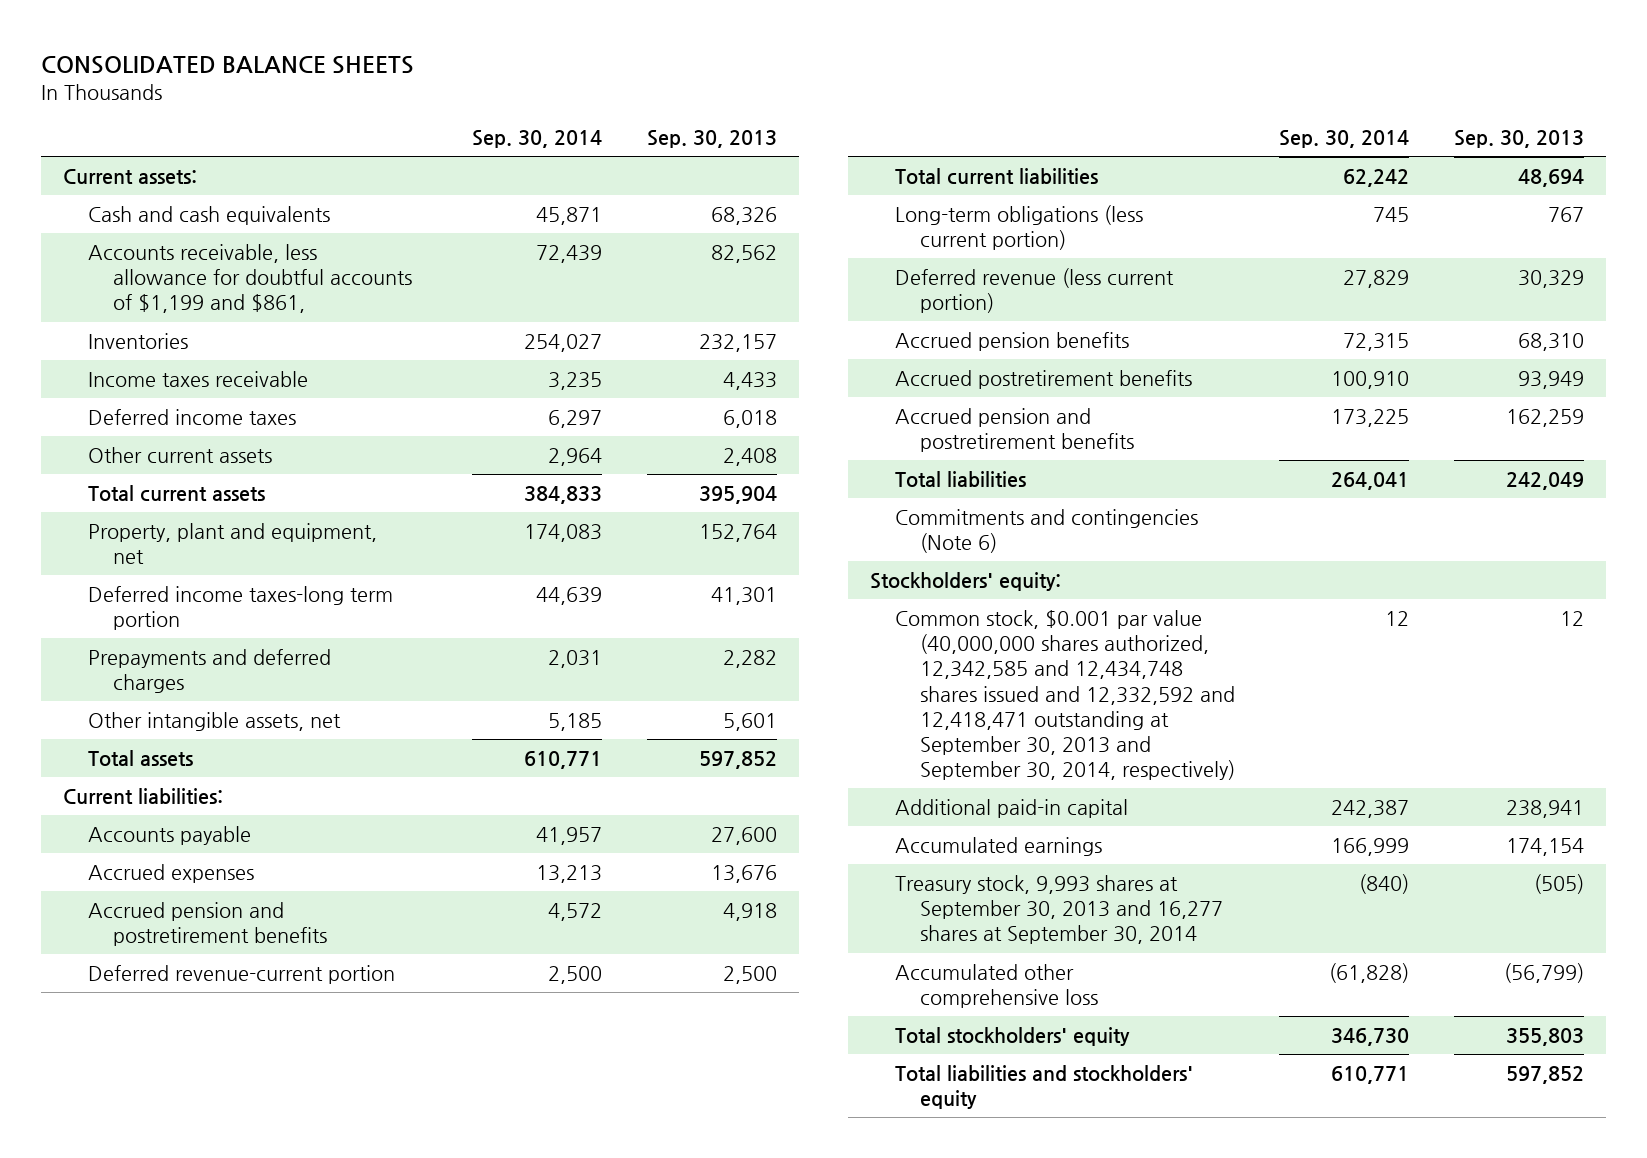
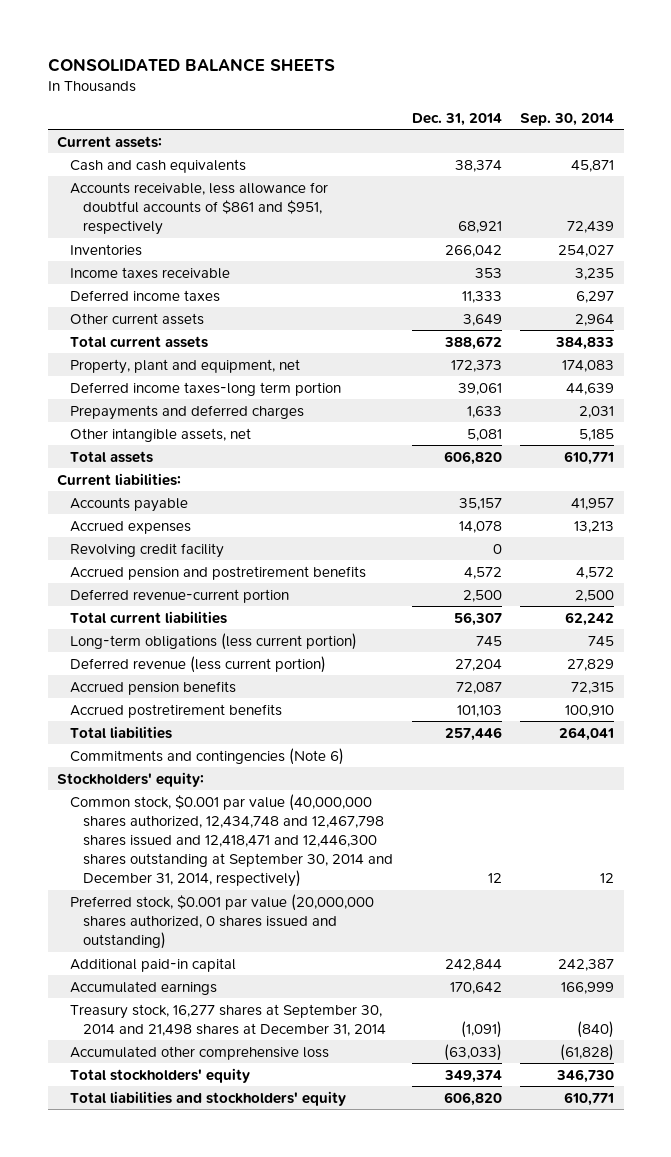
[646,130,777,149] Sep. 30, 2013 -> none
none -> [411,112,502,126] Dec. 31, 2014
[88,243,412,314] Accounts receivable, less allowance for doubtful accounts of $1,199 and $861, -> [70,181,329,236] Accounts receivable, less allowance for doubtful accounts of $861 and $951, respectively
none -> [70,542,225,558] Revolving credit facility
[895,407,1134,453] Accrued pension and postretirement benefits -> none
[895,609,1235,781] Common stock, $0.001 par value (40,000,000 shares authorized, 12,342,585 and 12,434,748 shares issued and 12,332,592 and 12,418,471 outstanding at September 30, 2013 and September 30, 2014, respectively) -> [70,793,393,888] Common stock, $0.001 par value (40,000,000 shares authorized, 12,434,748 and 12,467,798 shares issued and 12,418,471 and 12,446,300 shares outstanding at September 30, 2014 and December 31, 2014, respectively)
none -> [70,893,375,950] Preferred stock, $0.001 par value (20,000,000 shares authorized, 0 shares issued and outstanding)
[895,874,1223,945] Treasury stock, 9,993 shares at September 30, 2013 and 16,277 shares at September 30, 2014 -> [70,1003,386,1036] Treasury stock, 16,277 shares at September 30, 2014 and 21,498 shares at December 31, 2014

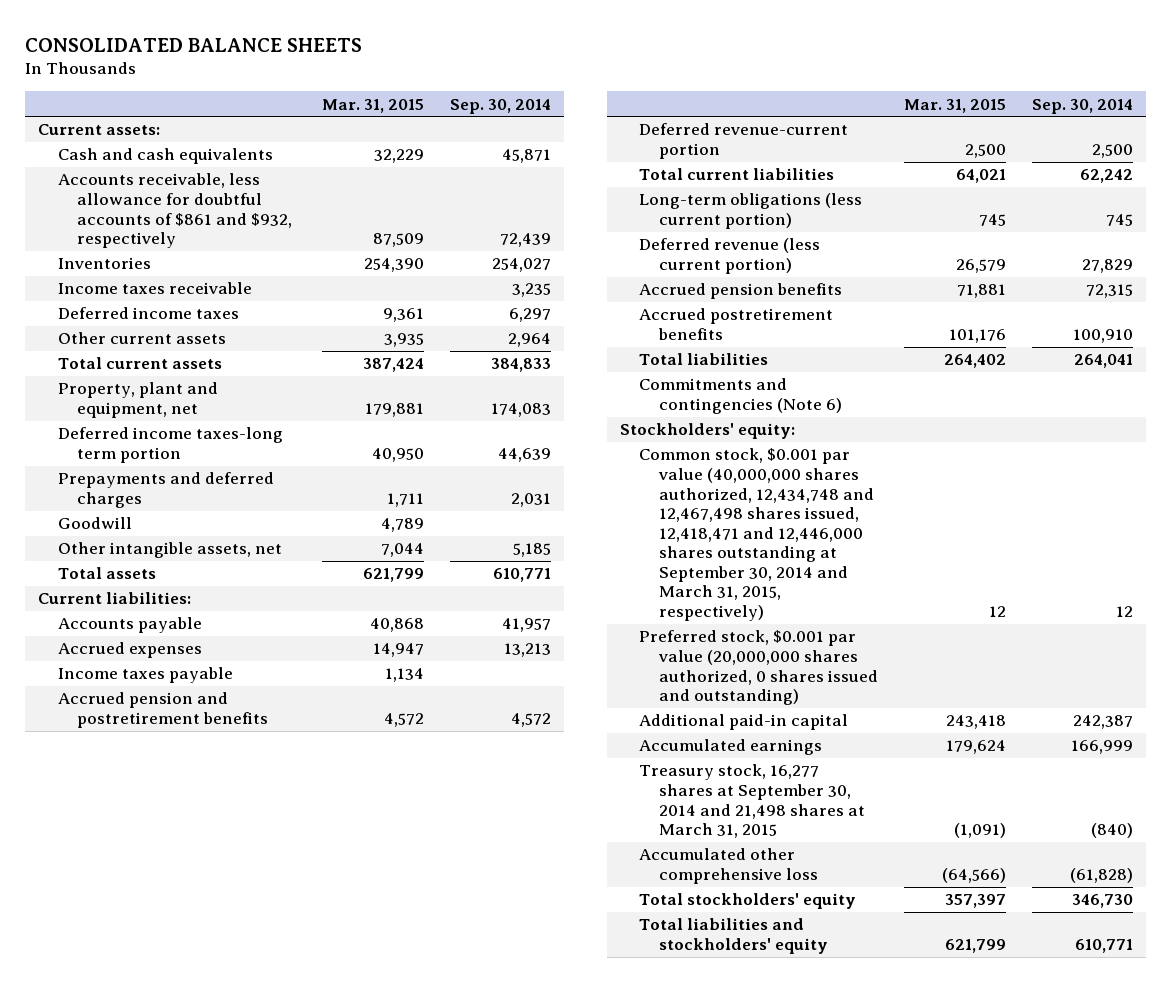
[411,112,502,126] Dec. 31, 2014 -> none
none -> [322,98,425,113] Mar. 31, 2015
[70,181,329,236] Accounts receivable, less allowance for doubtful accounts of $861 and $951, respectively -> [57,173,293,249] Accounts receivable, less allowance for doubtful accounts of $861 and $932, respectively
none -> [57,517,132,530] Goodwill
[70,542,225,558] Revolving credit facility -> none
none -> [57,667,233,684] Income taxes payable
[70,793,393,888] Common stock, $0.001 par value (40,000,000 shares authorized, 12,434,748 and 12,467,798 shares issued and 12,418,471 and 12,446,300 shares outstanding at September 30, 2014 and December 31, 2014, respectively) -> [639,448,874,621] Common stock, $0.001 par value (40,000,000 shares authorized, 12,434,748 and 12,467,498 shares issued, 12,418,471 and 12,446,000 shares outstanding at September 30, 2014 and March 31, 2015, respectively)
[70,1003,386,1036] Treasury stock, 16,277 shares at September 30, 2014 and 21,498 shares at December 31, 2014 -> [639,764,865,839] Treasury stock, 16,277 shares at September 30, 2014 and 21,498 shares at March 31, 2015

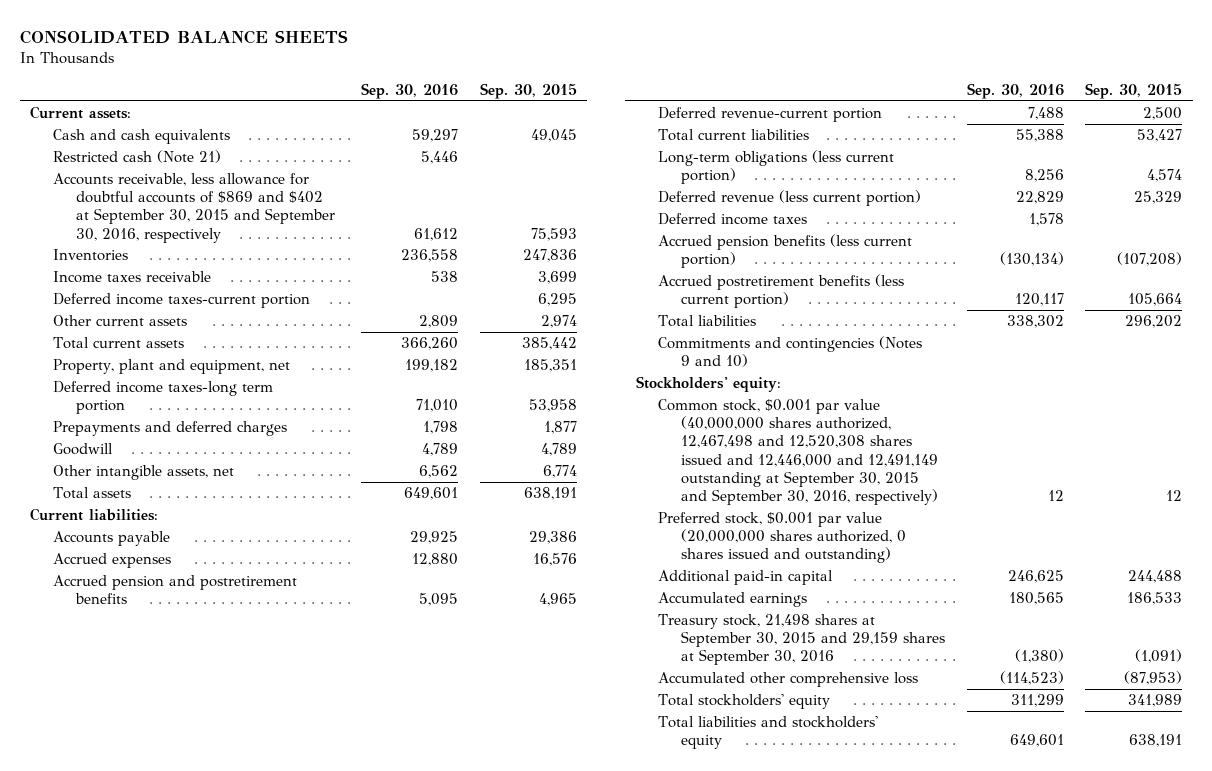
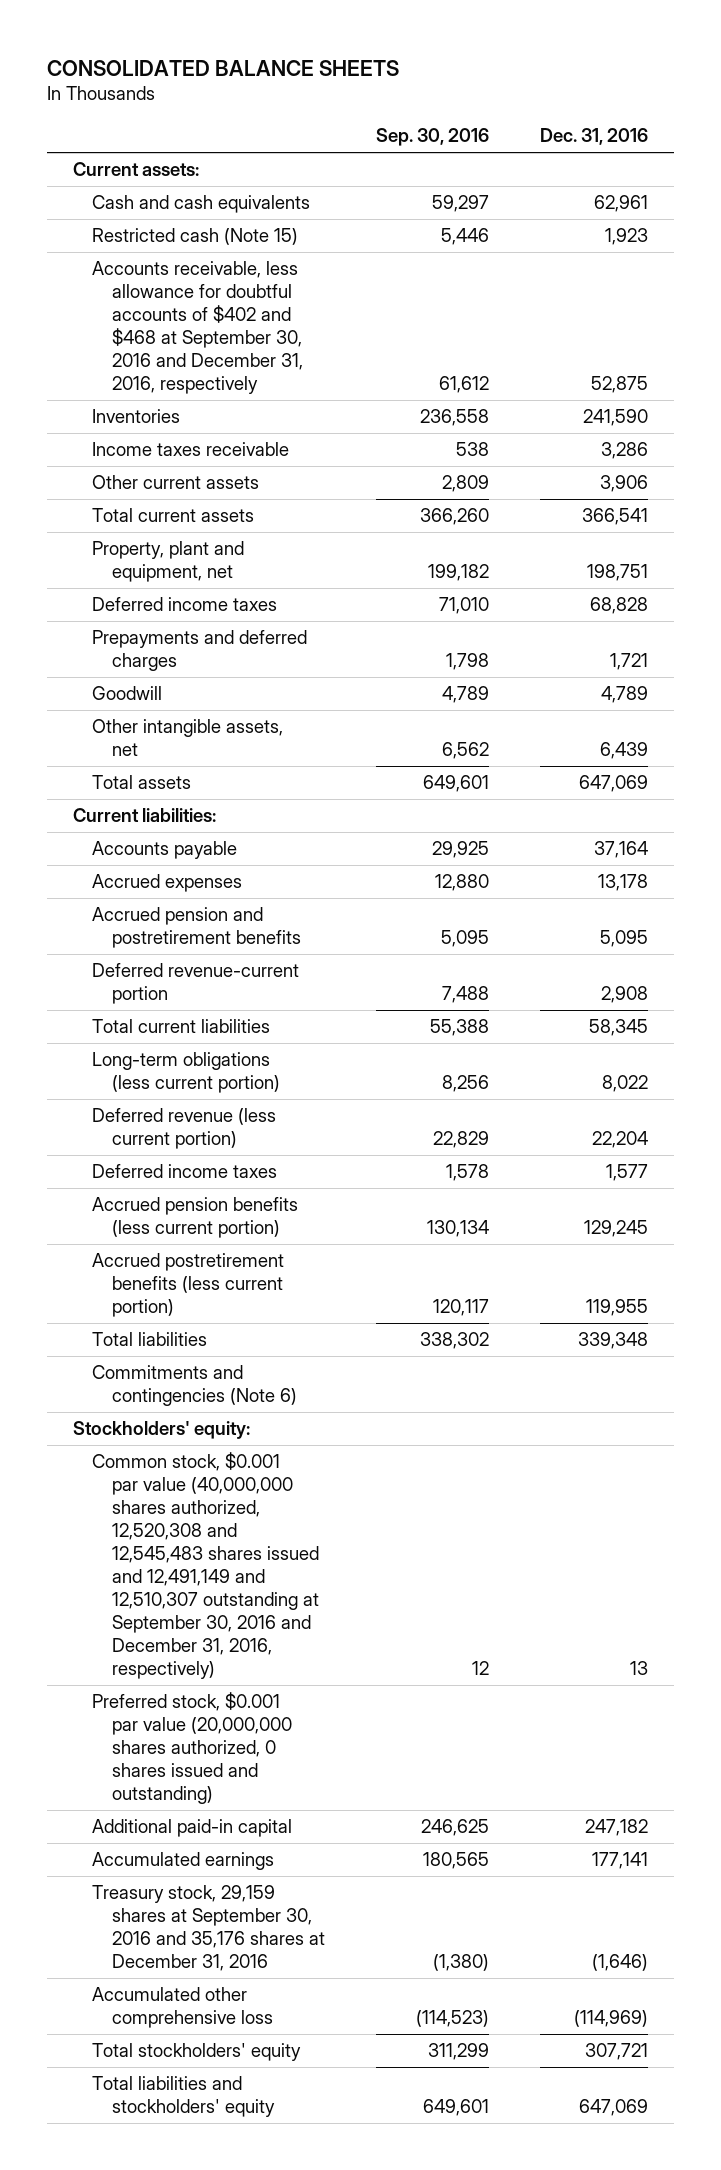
[479,82,577,99] Sep. 30, 2015 -> none
none -> [540,128,649,146] Dec. 31, 2016
[53,150,222,164] Restricted cash (Note 21) -> [92,228,299,246] Restricted cash (Note 15)
[53,173,336,243] Accounts receivable, less allowance for doubtful accounts of $869 and $402 at September 30, 2015 and September 30, 2016, respectively -> [92,261,303,395] Accounts receivable, less allowance for doubtful accounts of $402 and $468 at September 30, 2016 and December 31, 2016, respectively
[53,293,311,309] Deferred income taxes-current portion -> none
[53,381,274,415] Deferred income taxes-long term portion -> [92,597,278,612] Deferred income taxes
[999,252,1064,267] (130,134) -> [426,1220,489,1238] 130,134
[658,336,923,368] Commitments and contingencies (Notes 9 and 10) -> [92,1365,297,1407] Commitments and contingencies (Note 6)
[658,399,939,505] Common stock, $0.001 par value (40,000,000 shares authorized, 12,467,498 and 12,520,308 shares issued and 12,446,000 and 12,491,149 outstanding at September 30, 2015 and September 30, 2016, respectively) -> [92,1452,319,1680] Common stock, $0.001 par value (40,000,000 shares authorized, 12,520,308 and 12,545,483 shares issued and 12,491,149 and 12,510,307 outstanding at September 30, 2016 and December 31, 2016, respectively)
[658,614,946,666] Treasury stock, 21,498 shares at September 30, 2015 and 29,159 shares at September 30, 2016 -> [92,1885,325,1972] Treasury stock, 29,159 shares at September 30, 2016 and 35,176 shares at December 31, 2016

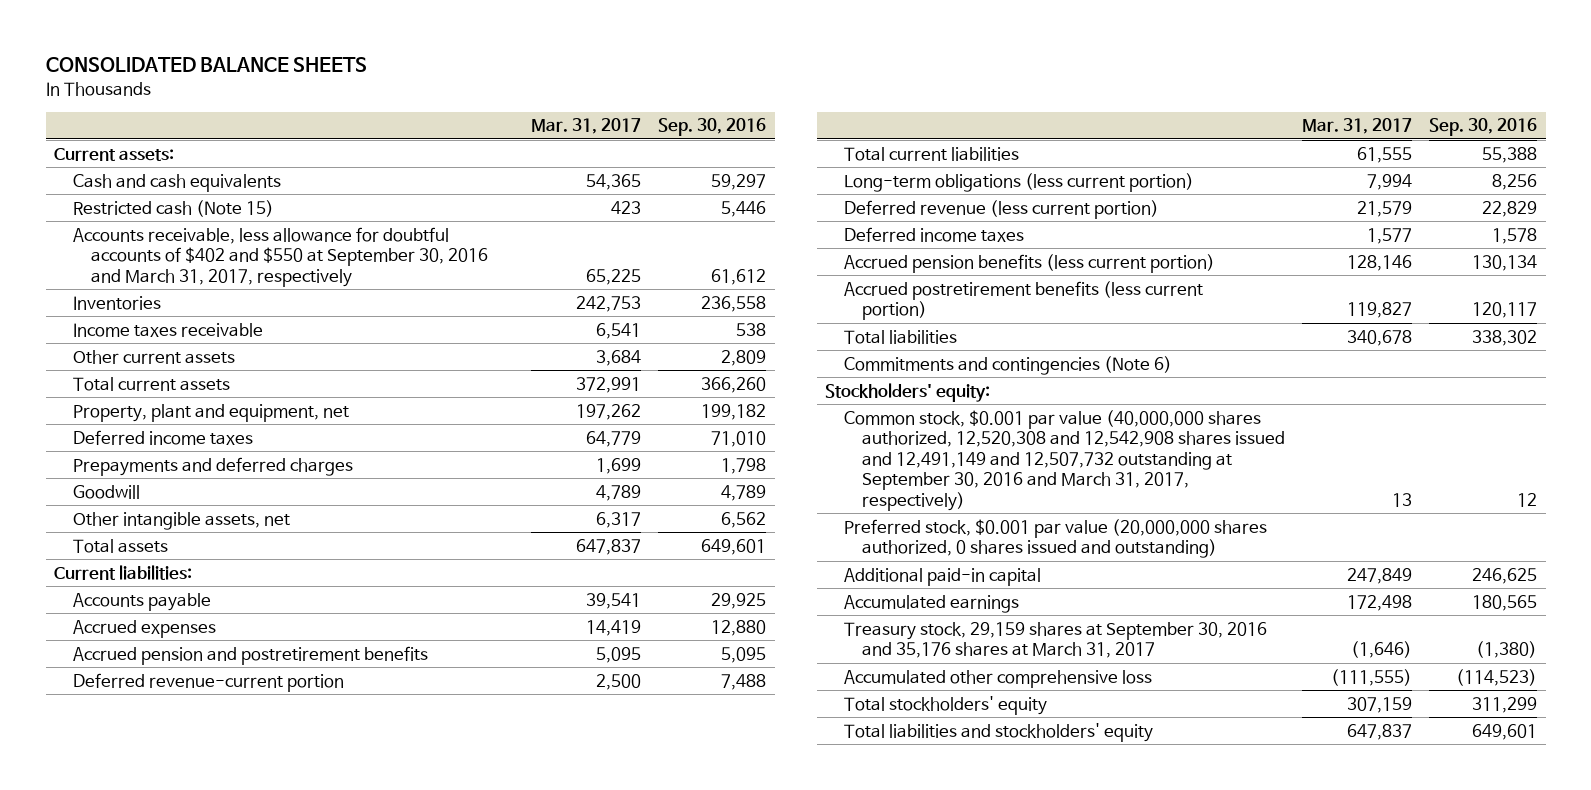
[540,128,649,146] Dec. 31, 2016 -> none
none -> [531,118,642,135] Mar. 31, 2017
[92,261,303,395] Accounts receivable, less allowance for doubtful accounts of $402 and $468 at September 30, 2016 and December 31, 2016, respectively -> [72,226,489,287] Accounts receivable, less allowance for doubtful accounts of $402 and $550 at September 30, 2016 and March 31, 2017, respectively
[92,1452,319,1680] Common stock, $0.001 par value (40,000,000 shares authorized, 12,520,308 and 12,545,483 shares issued and 12,491,149 and 12,510,307 outstanding at September 30, 2016 and December 31, 2016, respectively) -> [843,409,1286,512] Common stock, $0.001 par value (40,000,000 shares authorized, 12,520,308 and 12,542,908 shares issued and 12,491,149 and 12,507,732 outstanding at September 30, 2016 and March 31, 2017, respectively)
[92,1885,325,1972] Treasury stock, 29,159 shares at September 30, 2016 and 35,176 shares at December 31, 2016 -> [843,621,1267,659] Treasury stock, 29,159 shares at September 30, 2016 and 35,176 shares at March 31, 2017

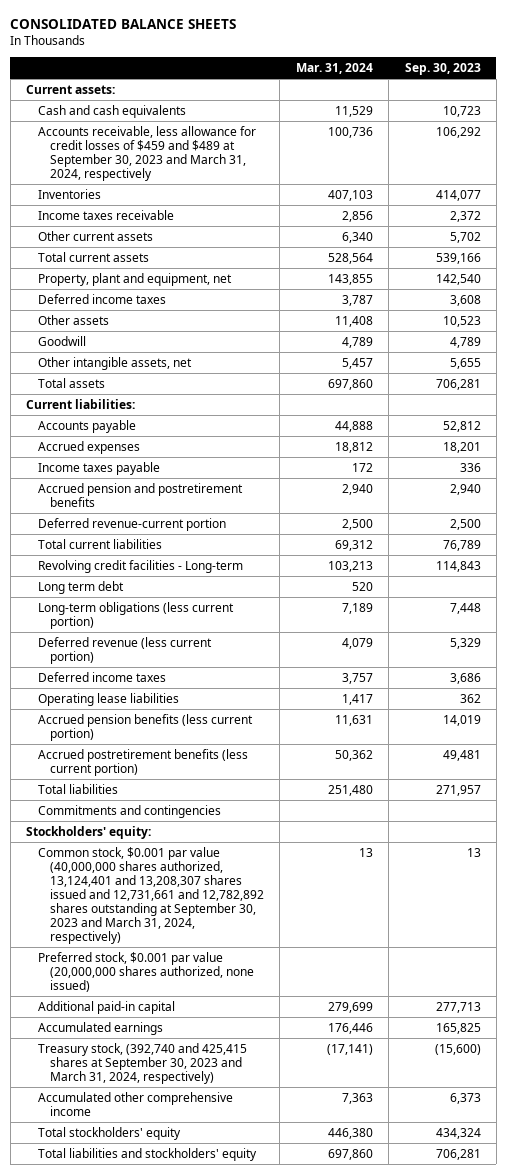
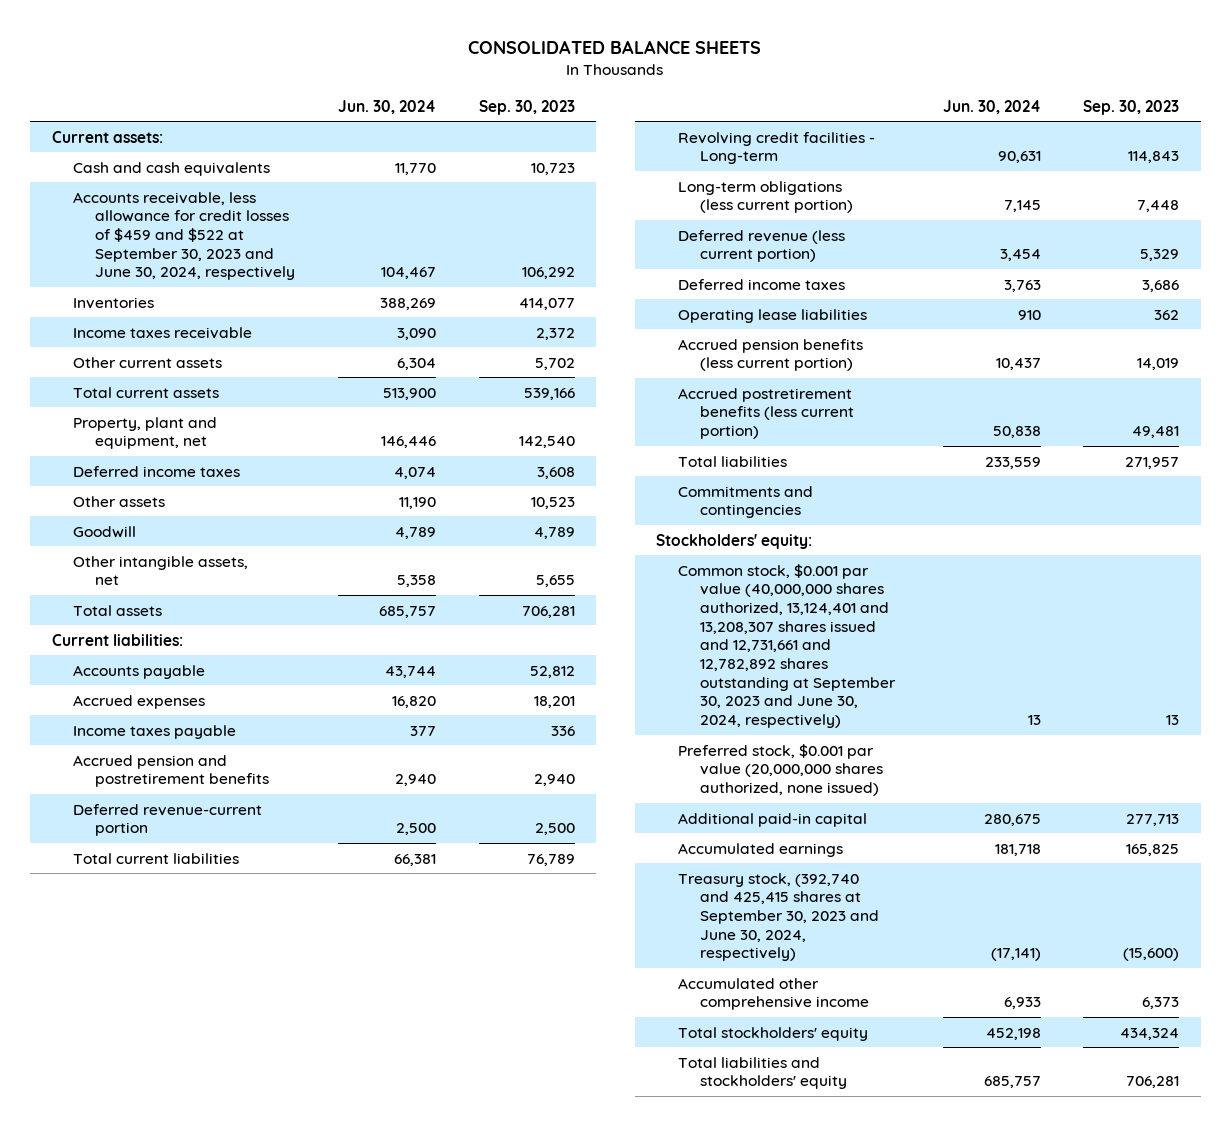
[295,62,373,74] Mar. 31, 2024 -> none
none -> [337,99,436,114] Jun. 30, 2024
[38,125,257,181] Accounts receivable, less allowance for credit losses of $459 and $489 at September 30, 2023 and March 31, 2024, respectively -> [73,191,296,281] Accounts receivable, less allowance for credit losses of $459 and $522 at September 30, 2023 and June 30, 2024, respectively
[38,580,125,594] Long term debt -> none
[38,846,264,944] Common stock, $0.001 par value (40,000,000 shares authorized, 13,124,401 and 13,208,307 shares issued and 12,731,661 and 12,782,892 shares outstanding at September 30, 2023 and March 31, 2024, respectively) -> [678,563,896,729] Common stock, $0.001 par value (40,000,000 shares authorized, 13,124,401 and 13,208,307 shares issued and 12,731,661 and 12,782,892 shares outstanding at September 30, 2023 and June 30, 2024, respectively)
[38,1042,248,1084] Treasury stock, (392,740 and 425,415 shares at September 30, 2023 and March 31, 2024, respectively) -> [678,872,879,962] Treasury stock, (392,740 and 425,415 shares at September 30, 2023 and June 30, 2024, respectively)

